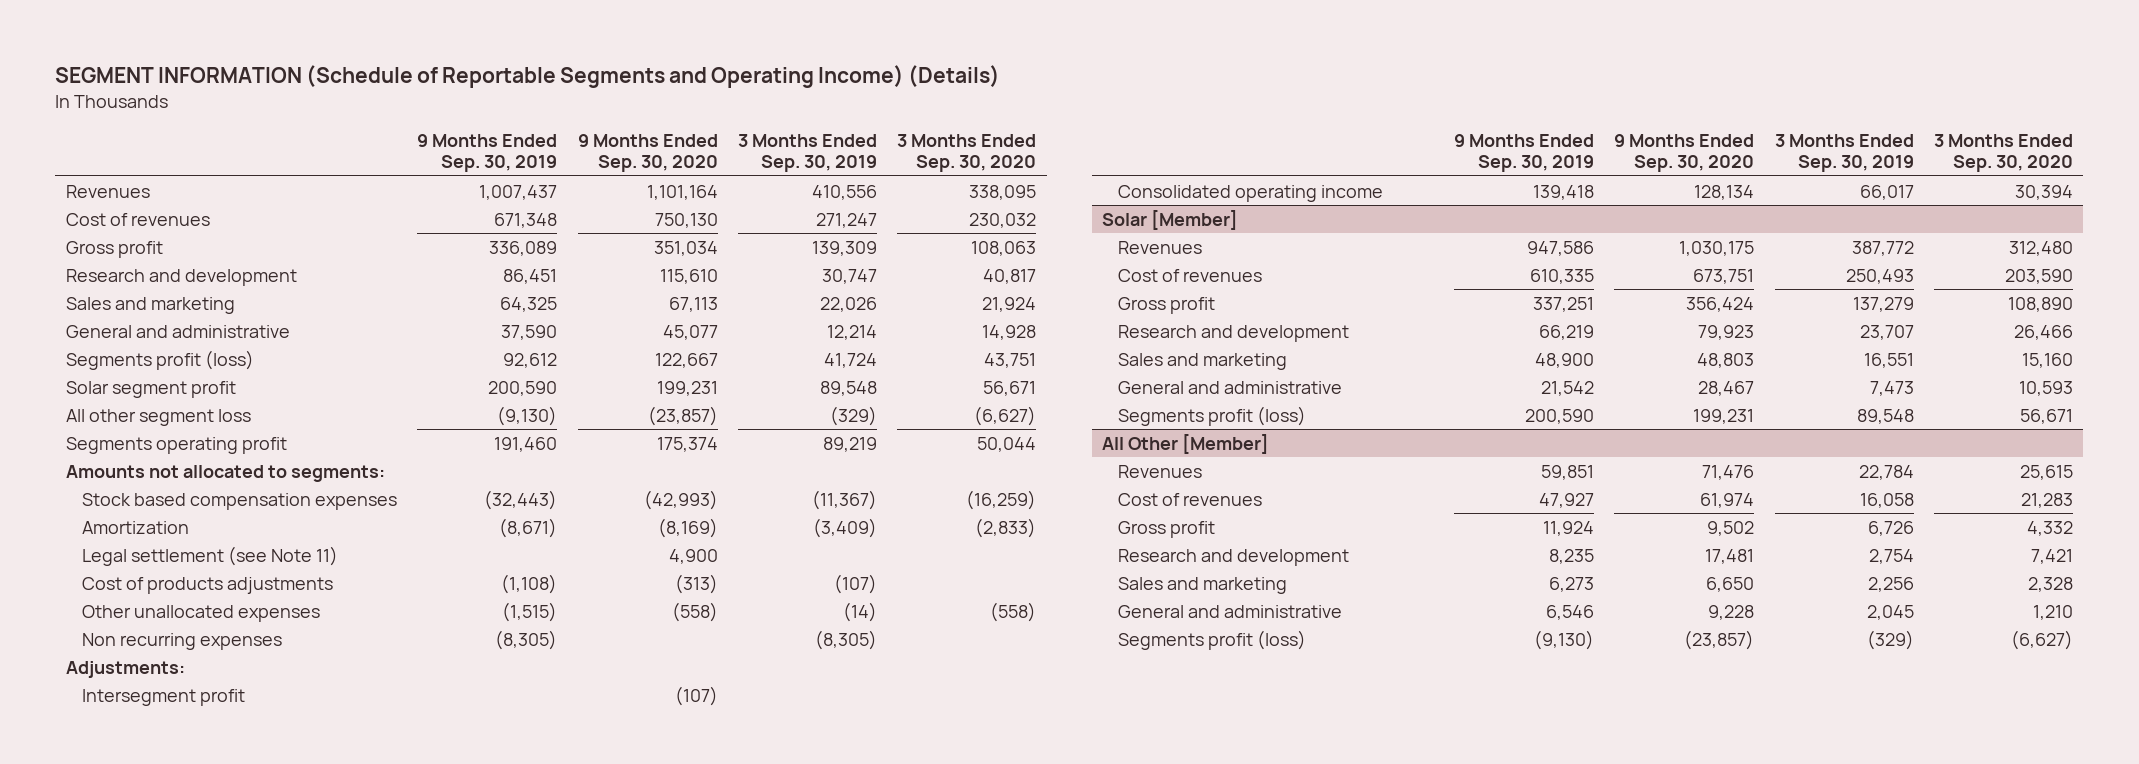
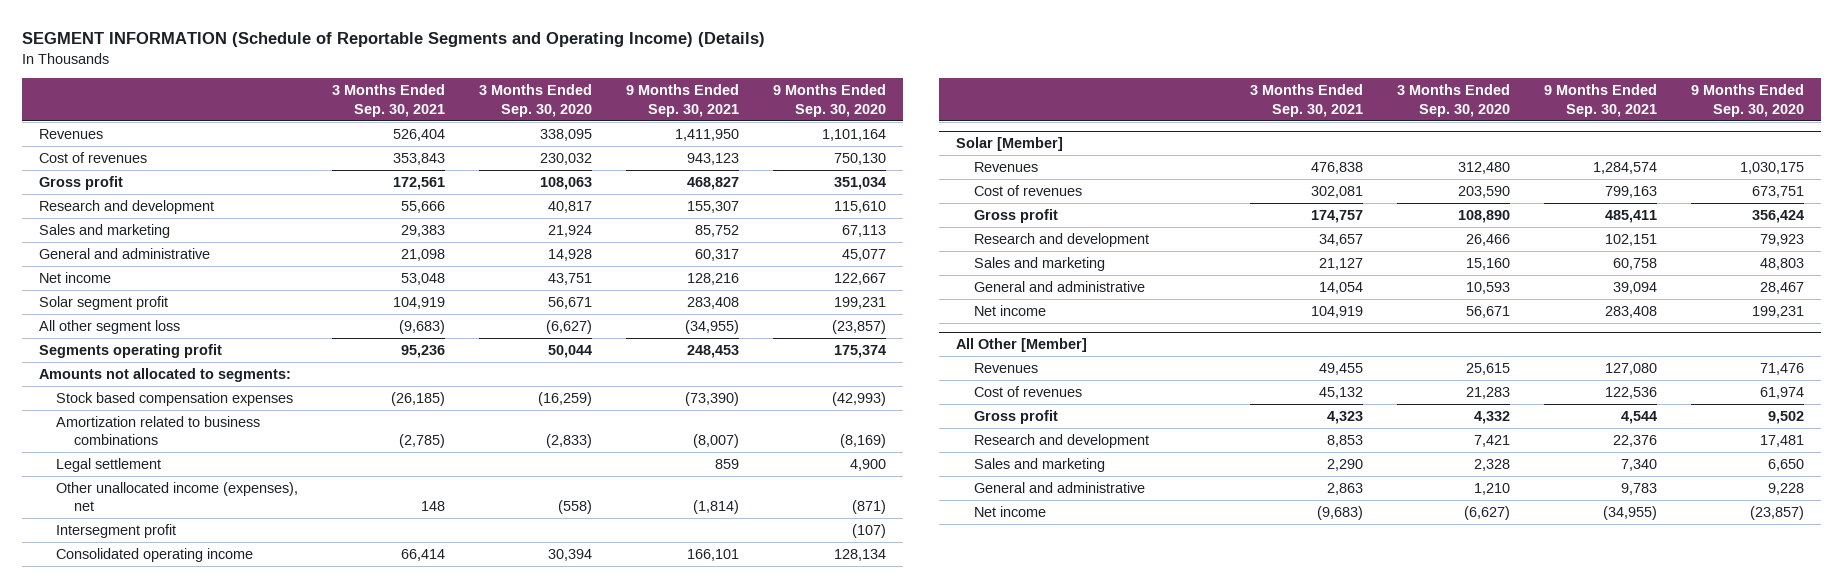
[417,133,558,173] 9 Months Ended Sep. 30, 2019 -> none
[738,133,878,173] 3 Months Ended Sep. 30, 2019 -> none
none -> [332,84,446,117] 3 Months Ended Sep. 30, 2021
none -> [626,84,740,117] 9 Months Ended Sep. 30, 2021
[65,349,254,370] Segments profit (loss) -> [38,272,111,284] Net income
[81,545,338,566] Legal settlement (see Note 11) -> none
[81,576,333,594] Cost of products adjustments -> none
[81,632,282,650] Non recurring expenses -> none
[65,660,185,678] Adjustments: -> none
[81,520,189,534] Amortization -> [56,416,261,446] Amortization related to business combinations
none -> [56,458,162,473] Legal settlement
[81,604,320,622] Other unallocated expenses -> [56,482,299,512] Other unallocated income (expenses), net
[671,601,718,622] (558) -> [852,500,887,515] (871)
[1118,405,1307,426] Segments profit (loss) -> [973,305,1046,317] Net income
[1118,629,1307,650] Segments profit (loss) -> [973,506,1046,518] Net income

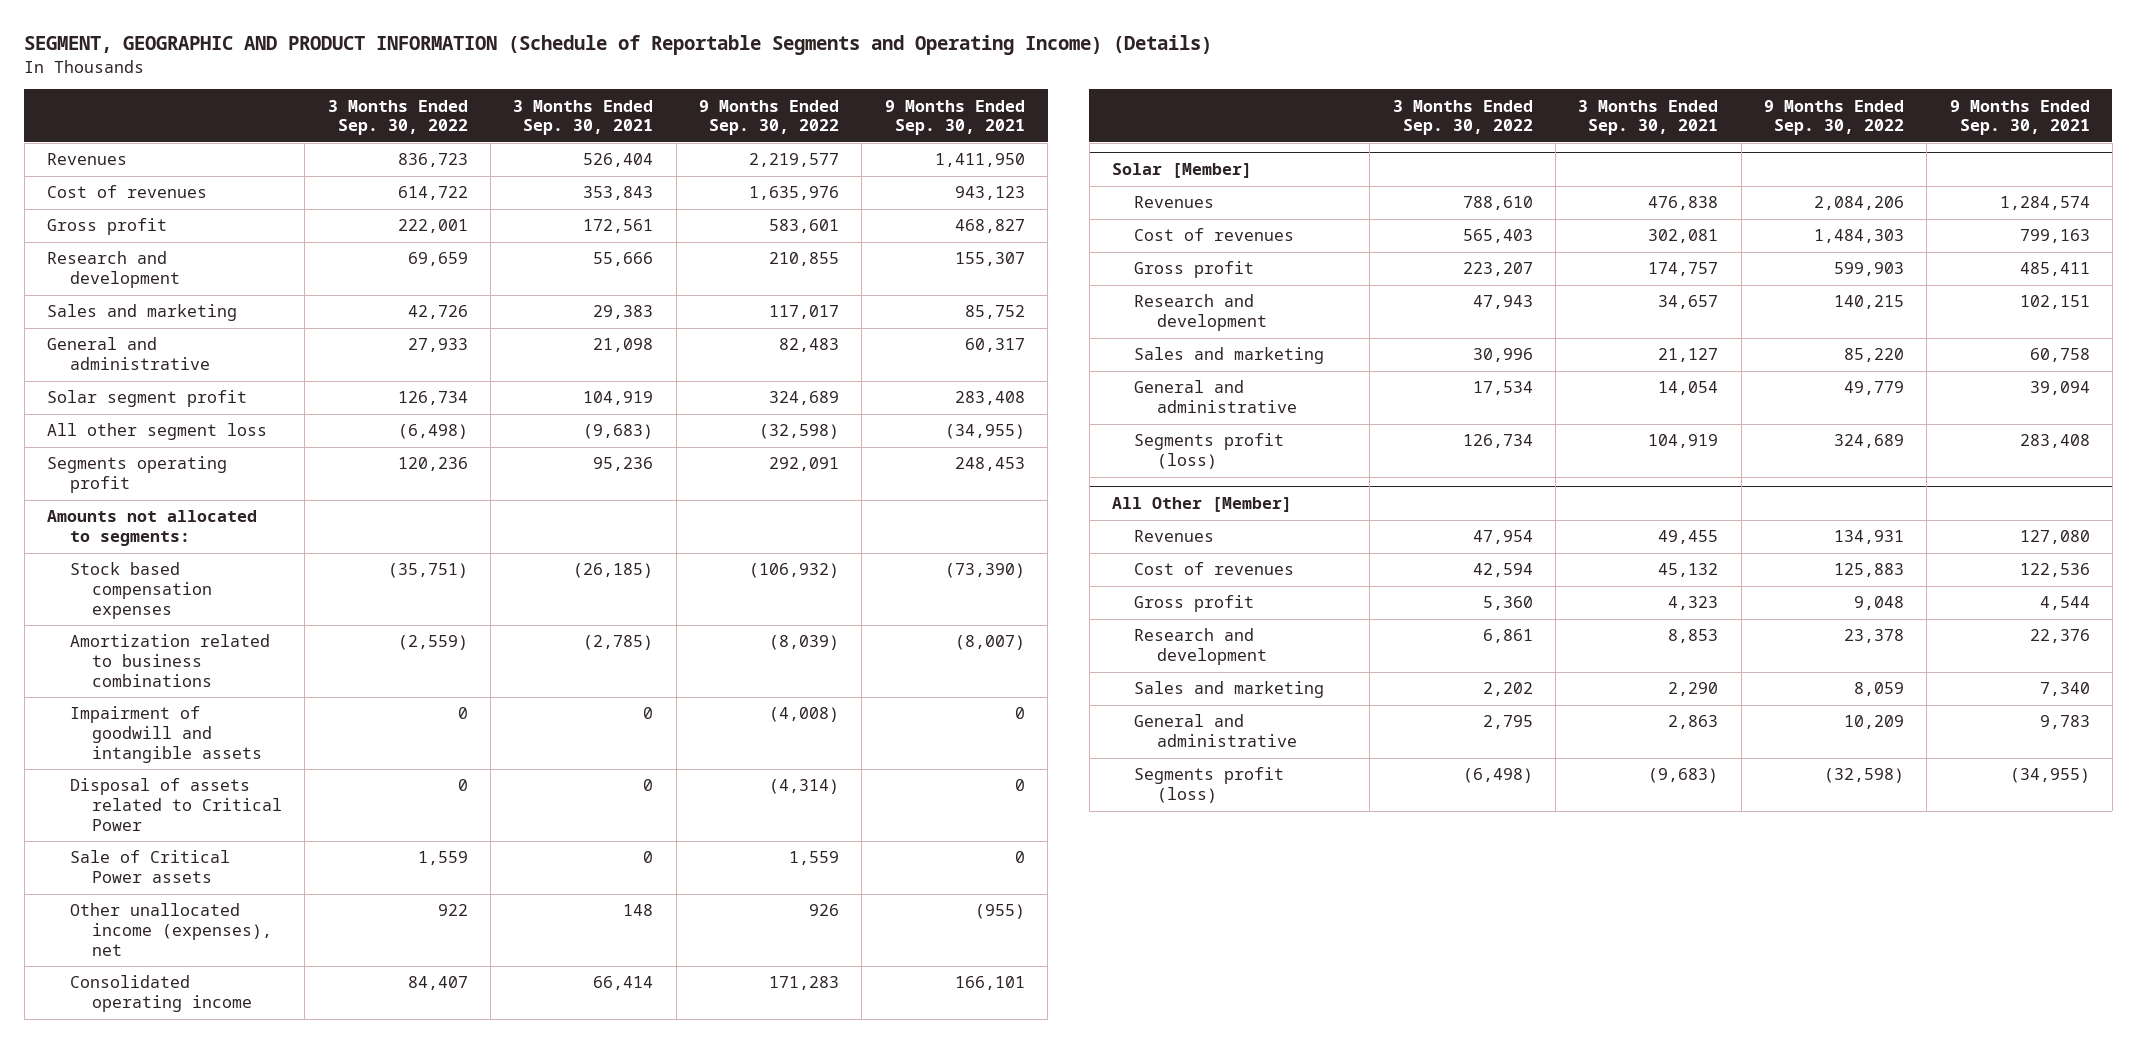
[21,32,765,48] SEGMENT INFORMATION (Schedule of Reportable Segments and Operating Income) (Details) -> [24,35,1213,56] SEGMENT, GEOGRAPHIC AND PRODUCT INFORMATION (Schedule of Reportable Segments and Operating Income) (Details)
[479,84,593,117] 3 Months Ended Sep. 30, 2020 -> none
[773,84,887,117] 9 Months Ended Sep. 30, 2020 -> none
none -> [327,99,468,136] 3 Months Ended Sep. 30, 2022
none -> [699,99,840,136] 9 Months Ended Sep. 30, 2022
[38,272,111,284] Net income -> none
[56,458,162,473] Legal settlement -> none
[56,524,177,539] Intersegment profit -> none
none -> [69,706,263,764] Impairment of goodwill and intangible assets
none -> [69,778,283,832] Disposal of assets related to Critical Power
none -> [69,850,230,884] Sale of Critical Power assets
[693,500,740,515] (1,814) -> [974,904,1025,920] (955)
[973,305,1046,317] Net income -> [1134,433,1285,470] Segments profit (loss)
[973,506,1046,518] Net income -> [1134,767,1285,804] Segments profit (loss)

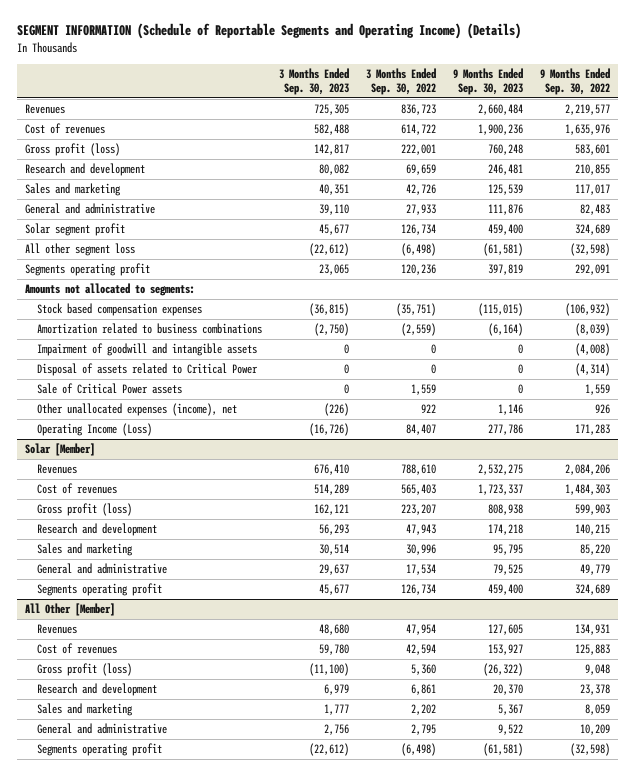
[24,35,1213,56] SEGMENT, GEOGRAPHIC AND PRODUCT INFORMATION (Schedule of Reportable Segments and Operating Income) (Details) -> [16,23,521,40] SEGMENT INFORMATION (Schedule of Reportable Segments and Operating Income) (Details)
[513,99,654,136] 3 Months Ended Sep. 30, 2021 -> none
[884,99,1025,136] 9 Months Ended Sep. 30, 2021 -> none
none -> [278,67,349,96] 3 Months Ended Sep. 30, 2023
none -> [452,67,523,96] 9 Months Ended Sep. 30, 2023
[47,218,168,236] Gross profit -> [25,143,121,157] Gross profit (loss)
[69,903,273,957] Other unallocated income (expenses), net -> [36,403,237,417] Other unallocated expenses (income), net
[69,975,253,1013] Consolidated operating income -> [36,423,152,437] Operating Income (Loss)
[1134,261,1255,279] Gross profit -> [36,503,132,517] Gross profit (loss)
[1134,433,1285,470] Segments profit (loss) -> [36,583,162,597] Segments operating profit
[1134,595,1255,613] Gross profit -> [36,663,132,677] Gross profit (loss)
[1134,767,1285,804] Segments profit (loss) -> [36,743,162,757] Segments operating profit

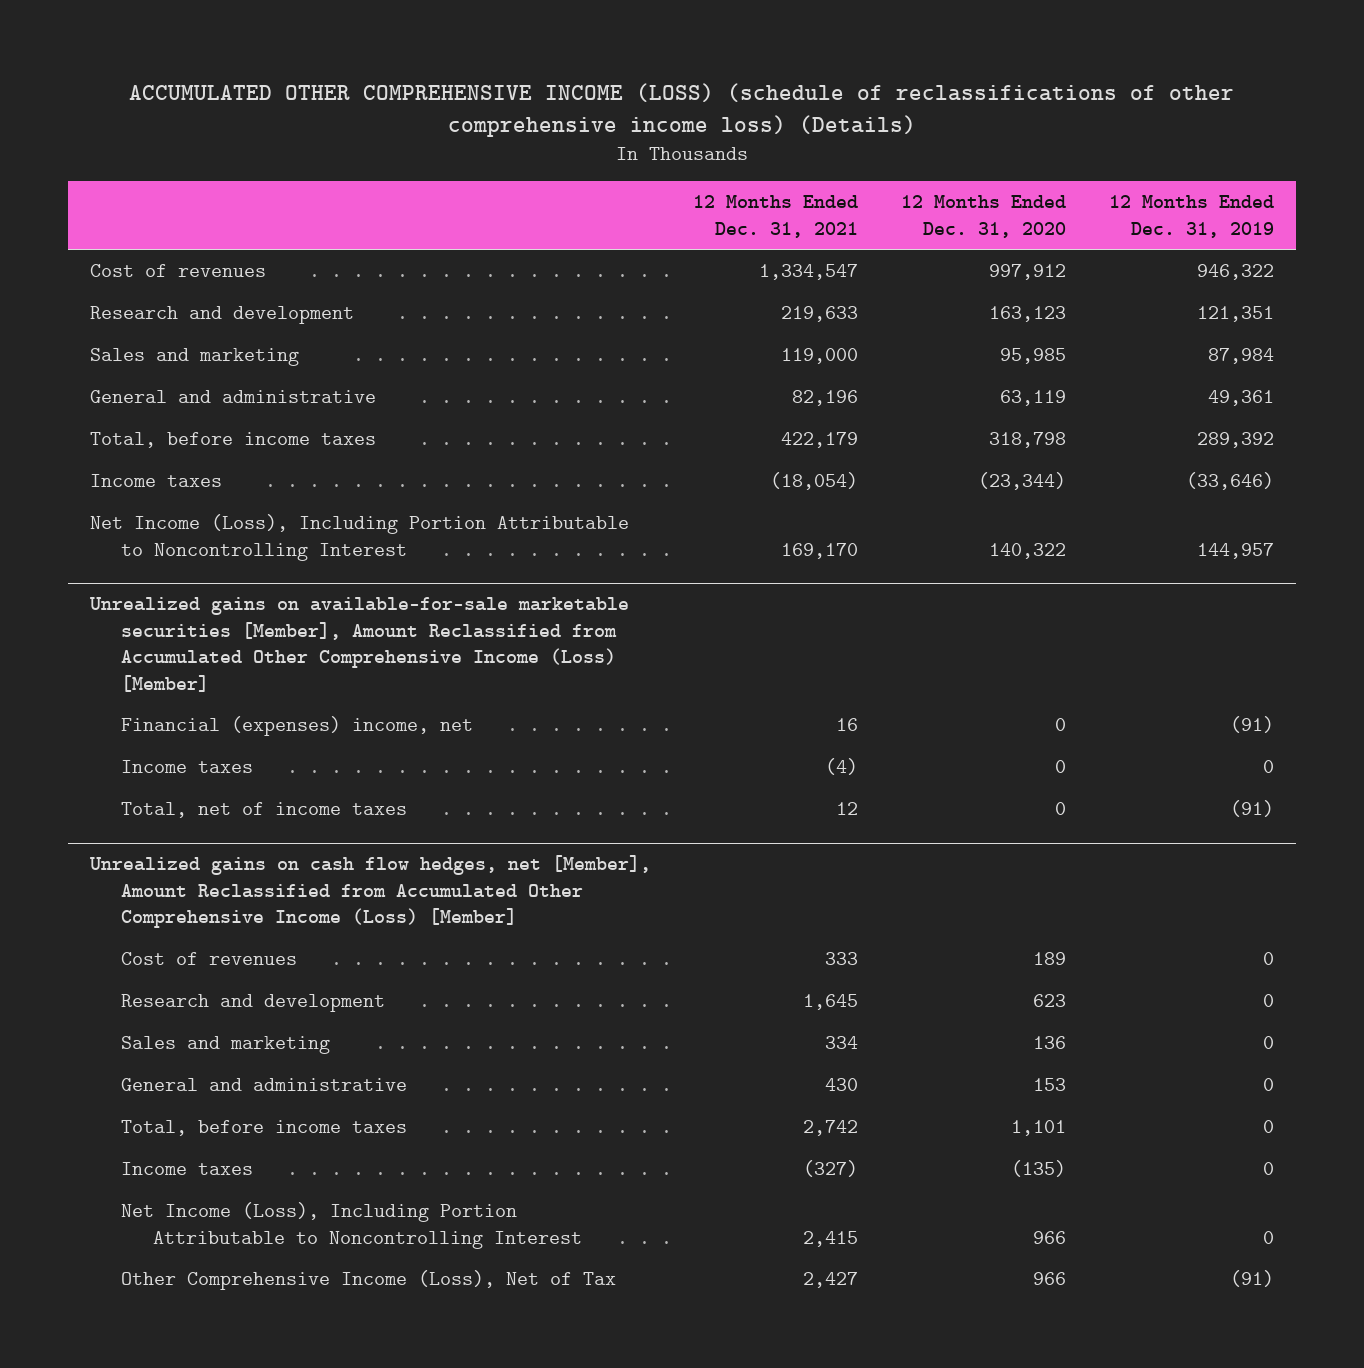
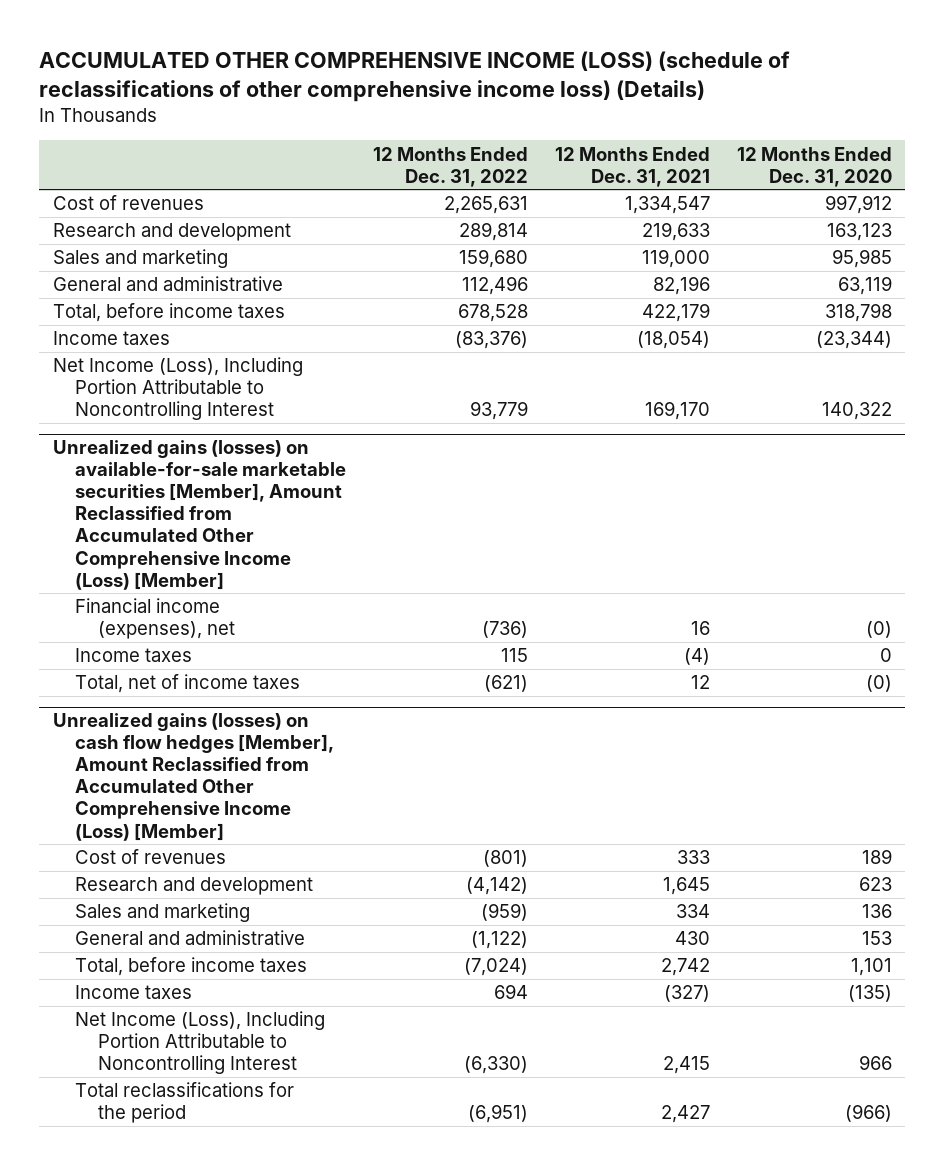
[1109,195,1275,238] 12 Months Ended Dec. 31, 2019 -> none
none -> [373,146,529,187] 12 Months Ended Dec. 31, 2022
[88,597,629,692] Unrealized gains on available-for-sale marketable securities [Member], Amount Reclassified from Accumulated Other Comprehensive Income (Loss) [Member] -> [52,440,347,590] Unrealized gains (losses) on available-for-sale marketable securities [Member], Amount Reclassified from Accumulated Other Comprehensive Income (Loss) [Member]
[121,716,474,737] Financial (expenses) income, net -> [75,598,235,640] Financial income (expenses), net
[1055,718,1067,732] 0 -> [865,621,892,639] (0)
[1055,802,1067,816] 0 -> [865,675,892,693] (0)
[88,855,651,929] Unrealized gains on cash flow hedges, net [Member], Amount Reclassified from Accumulated Other Comprehensive Income (Loss) [Member] -> [52,713,335,841] Unrealized gains (losses) on cash flow hedges [Member], Amount Reclassified from Accumulated Other Comprehensive Income (Loss) [Member]
[121,1270,617,1291] Other Comprehensive Income (Loss), Net of Tax -> none
none -> [75,1082,295,1124] Total reclassifications for the period

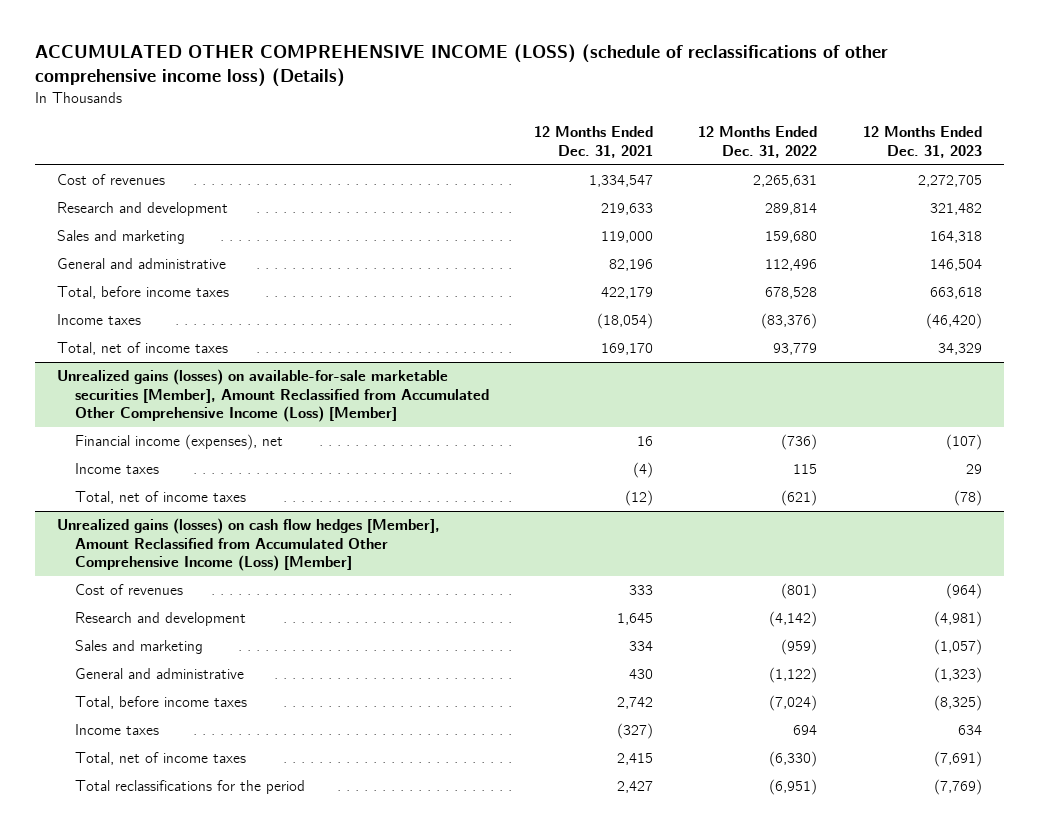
[736,146,892,187] 12 Months Ended Dec. 31, 2020 -> none
none -> [862,126,982,158] 12 Months Ended Dec. 31, 2023
[52,357,303,421] Net Income (Loss), Including Portion Attributable to Noncontrolling Interest -> [57,342,229,356] Total, net of income taxes
[691,675,711,690] 12 -> [625,490,654,507] (12)
[75,1011,326,1075] Net Income (Loss), Including Portion Attributable to Noncontrolling Interest -> [75,752,247,766] Total, net of income taxes

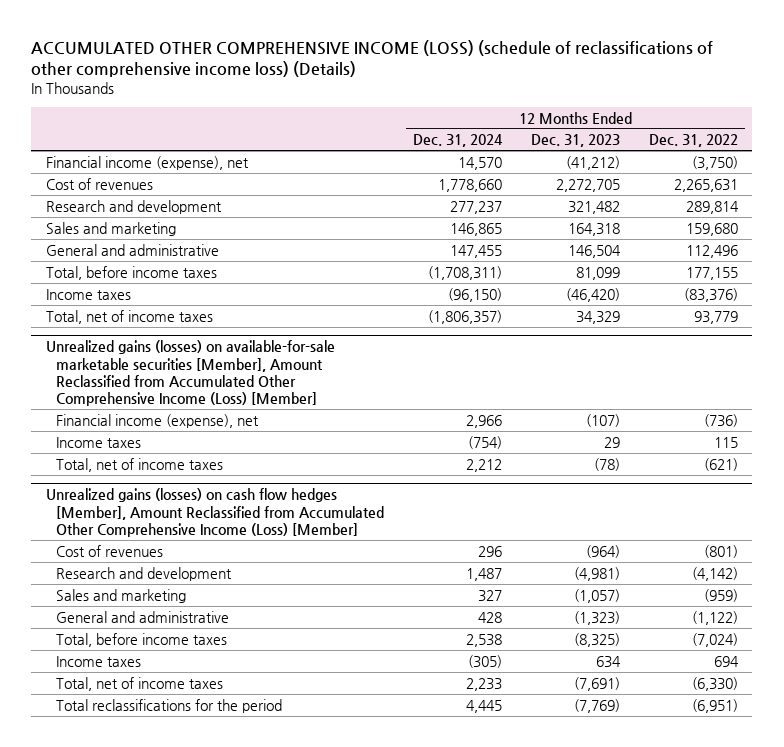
[534,126,654,158] 12 Months Ended Dec. 31, 2021 -> none
none -> [413,134,504,148] Dec. 31, 2024
none -> [45,155,249,170] Financial income (expense), net
[765,287,818,300] 678,528 -> [685,266,738,280] 177,155
[929,287,982,300] 663,618 -> [576,266,621,280] 81,099
[75,434,284,451] Financial income (expenses), net -> [56,413,260,428] Financial income (expense), net

